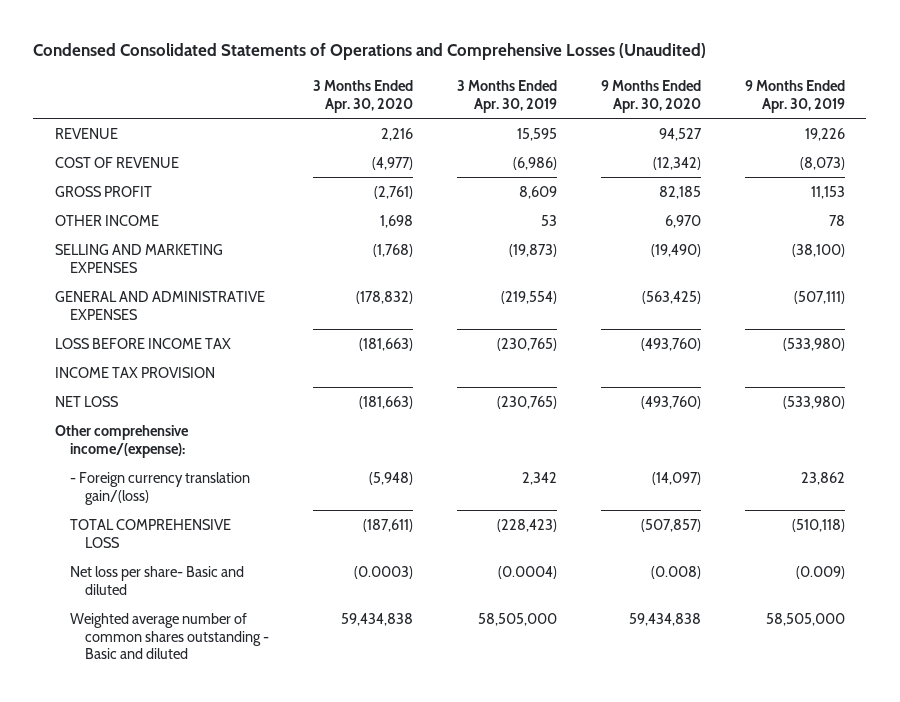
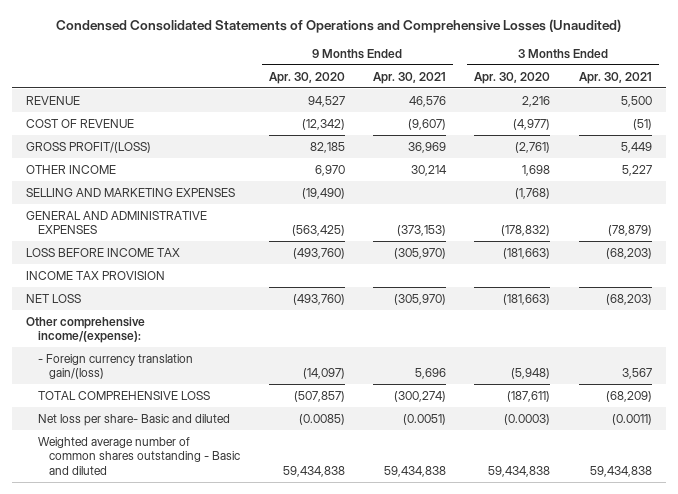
[456,79,557,113] 3 Months Ended Apr. 30, 2019 -> none
[744,79,845,113] 9 Months Ended Apr. 30, 2019 -> none
none -> [373,71,447,84] Apr. 30, 2021
none -> [578,71,652,84] Apr. 30, 2021
[55,185,153,197] GROSS PROFIT -> [26,141,152,153] GROSS PROFIT/(LOSS)
[650,565,701,579] (0.008) -> [298,413,345,425] (0.0085)

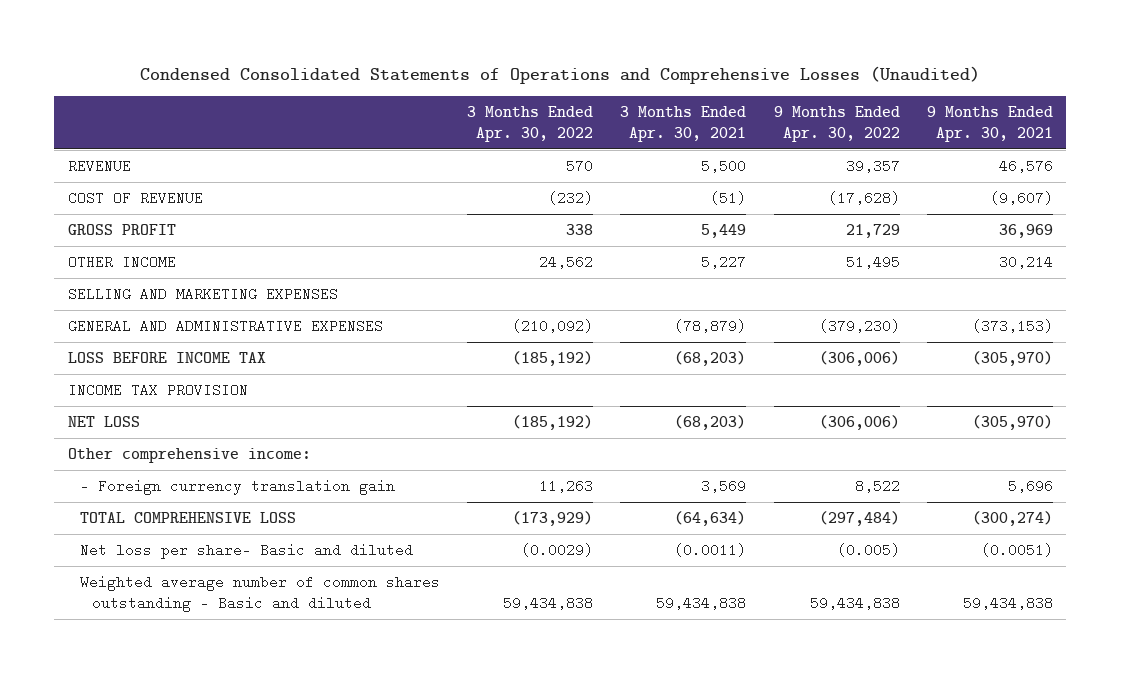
[268,71,345,84] Apr. 30, 2020 -> none
[474,71,551,84] Apr. 30, 2020 -> none
none -> [467,106,594,142] 3 Months Ended Apr. 30, 2022
none -> [773,106,900,142] 9 Months Ended Apr. 30, 2022
[26,141,152,153] GROSS PROFIT/(LOSS) -> [67,224,176,236] GROSS PROFIT
[26,316,146,344] Other comprehensive income/(expense): -> [67,448,311,464] Other comprehensive income:
[37,353,193,380] - Foreign currency translation gain/(loss) -> [80,479,396,496] - Foreign currency translation gain
[621,368,652,380] 3,567 -> [701,479,747,494] 3,569
[605,390,652,402] (68,209) -> [674,511,747,527] (64,634)

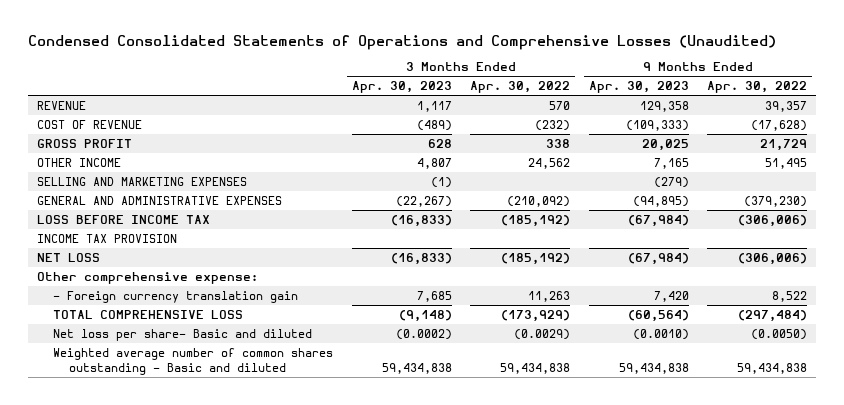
[620,106,747,142] 3 Months Ended Apr. 30, 2021 -> none
[926,106,1053,142] 9 Months Ended Apr. 30, 2021 -> none
none -> [351,81,452,94] Apr. 30, 2023
none -> [588,81,689,94] Apr. 30, 2023
[67,448,311,464] Other comprehensive income: -> [37,271,259,284] Other comprehensive expense:
[836,543,900,558] (0.005) -> [751,328,808,340] (0.0050)

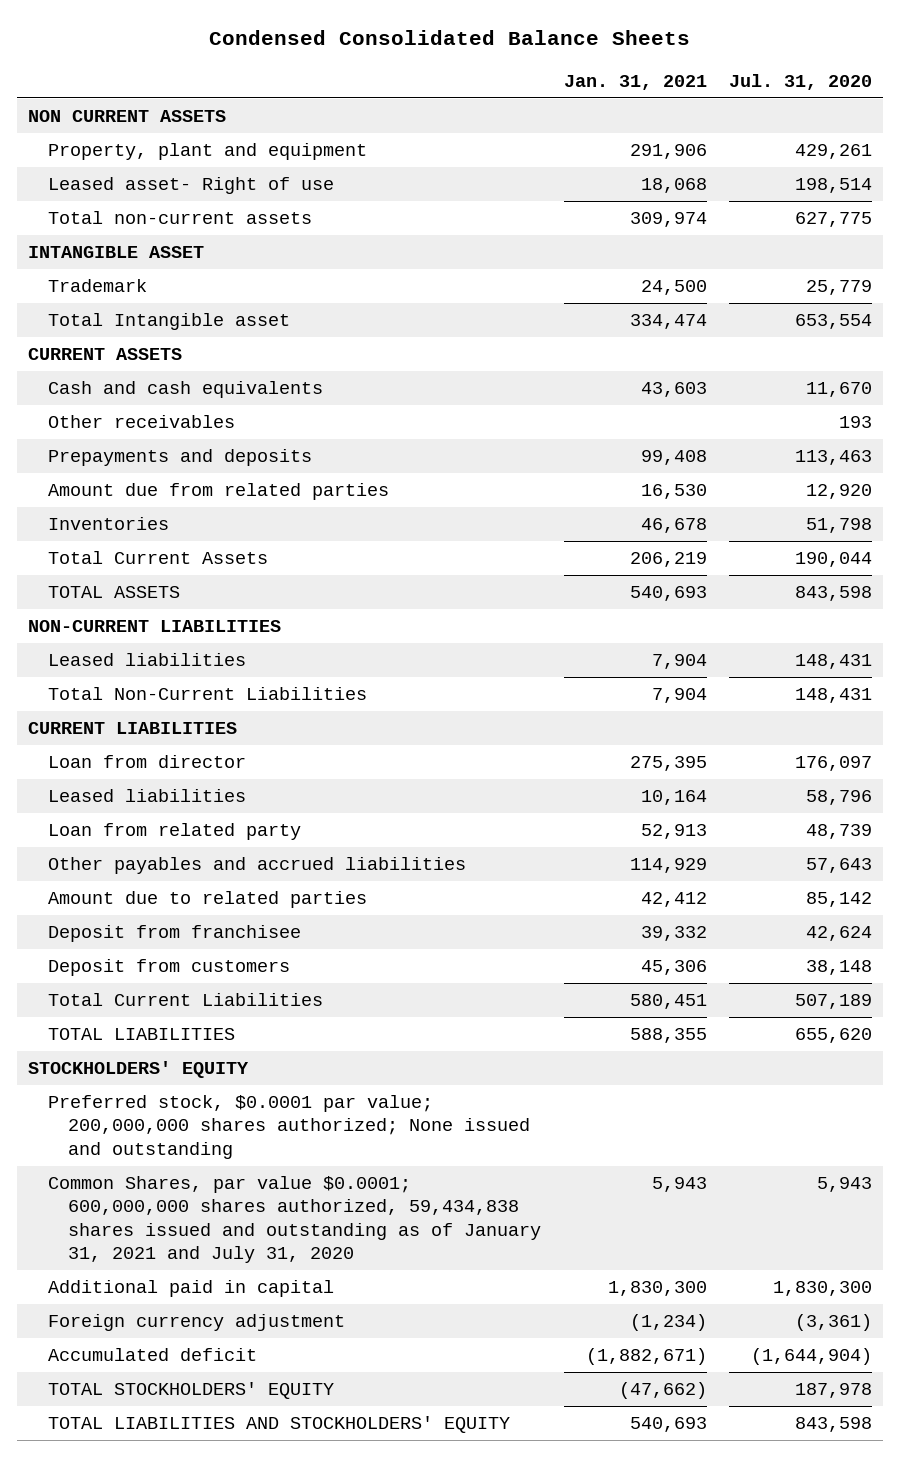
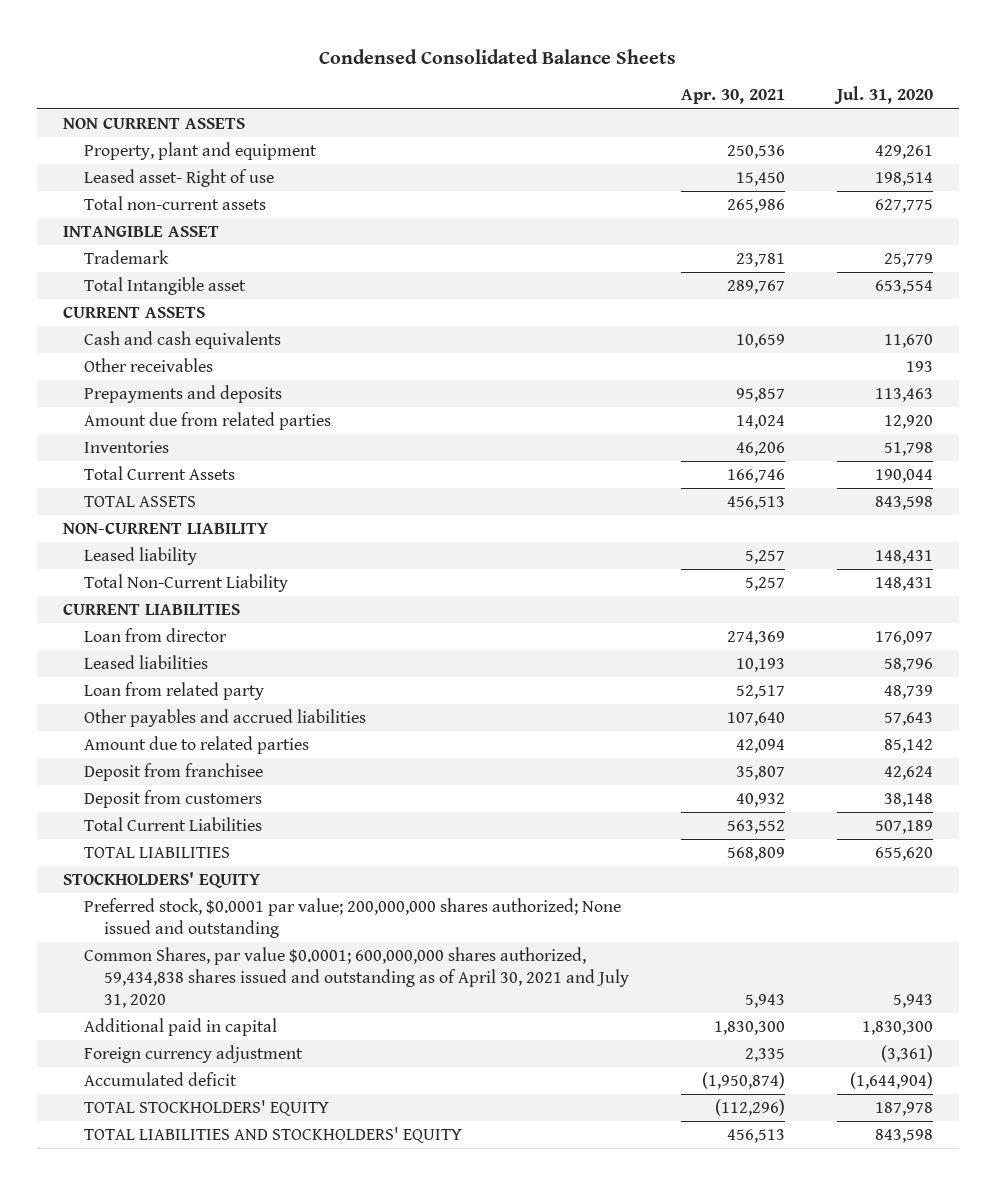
[563,74,707,90] Jan. 31, 2021 -> none
none -> [680,89,785,105] Apr. 30, 2021
[27,619,281,632] NON-CURRENT LIABILITIES -> [63,522,269,534] NON-CURRENT LIABILITY
[48,652,247,666] Leased liabilities -> [83,546,197,565] Leased liability
[48,686,368,700] Total Non-Current Liabilities -> [83,573,288,592] Total Non-Current Liability
[48,1175,542,1264] Common Shares, par value $0.0001; 600,000,000 shares authorized, 59,434,838 shares issued and outstanding as of January 31, 2021 and July 31, 2020 -> [83,946,629,1008] Common Shares, par value $0.0001; 600,000,000 shares authorized, 59,434,838 shares issued and outstanding as of April 30, 2021 and July 31, 2020

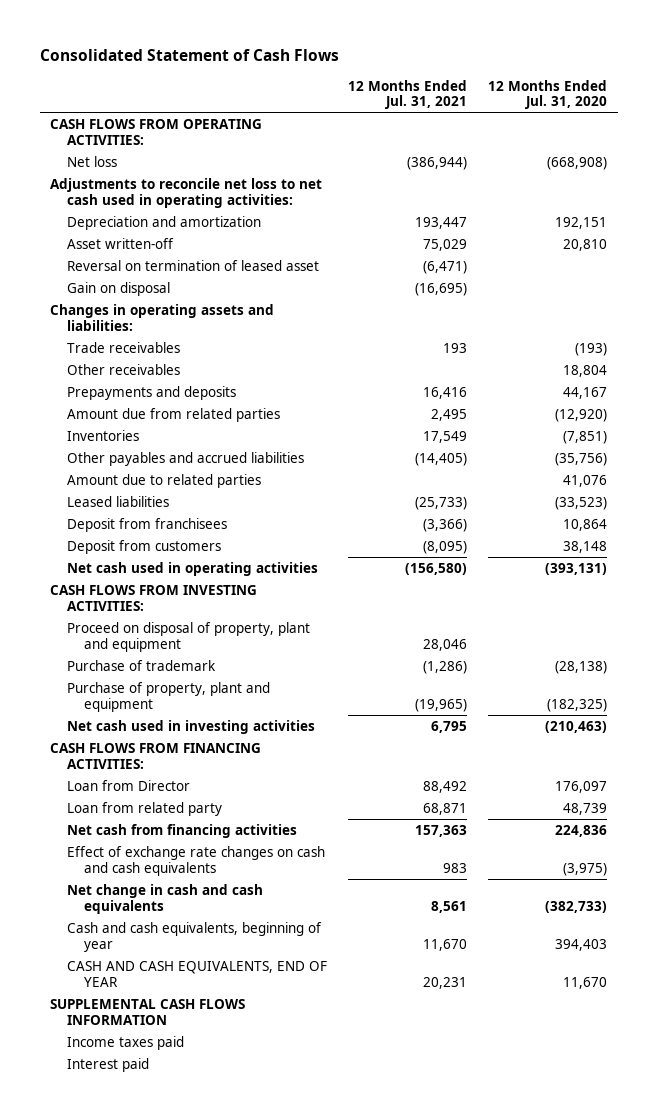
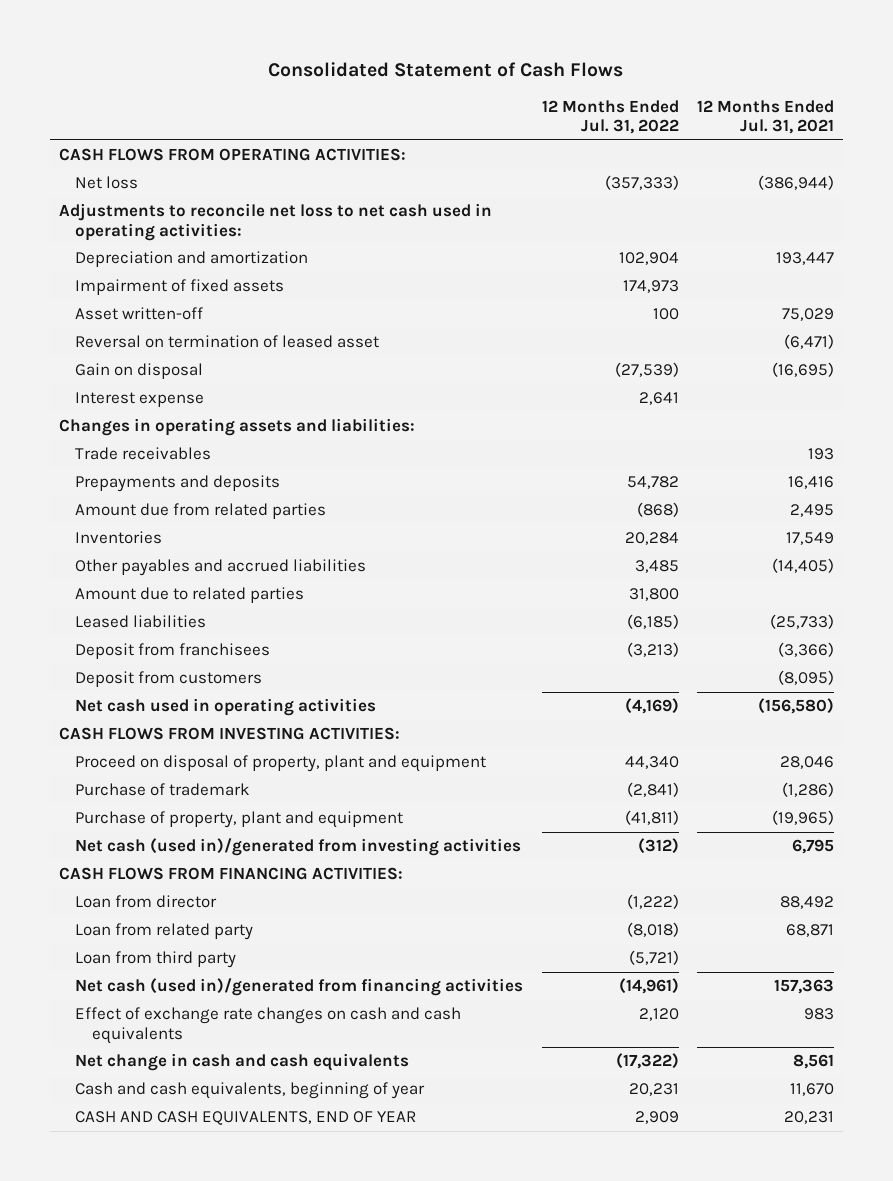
[488,79,608,110] 12 Months Ended Jul. 31, 2020 -> none
none -> [541,99,679,135] 12 Months Ended Jul. 31, 2022
none -> [75,279,285,296] Impairment of fixed assets
none -> [75,392,205,408] Interest expense
[67,363,181,375] Other receivables -> none
[67,719,316,734] Net cash used in investing activities -> [75,838,522,857] Net cash (used in)/generated from investing activities
[67,779,191,791] Loan from Director -> [75,895,218,909] Loan from director
none -> [75,951,237,969] Loan from third party
[67,823,298,838] Net cash from financing activities -> [75,978,524,997] Net cash (used in)/generated from financing activities
[50,998,246,1025] SUPPLEMENTAL CASH FLOWS INFORMATION -> none
[67,1035,185,1050] Income taxes paid -> none
[67,1057,150,1072] Interest paid -> none

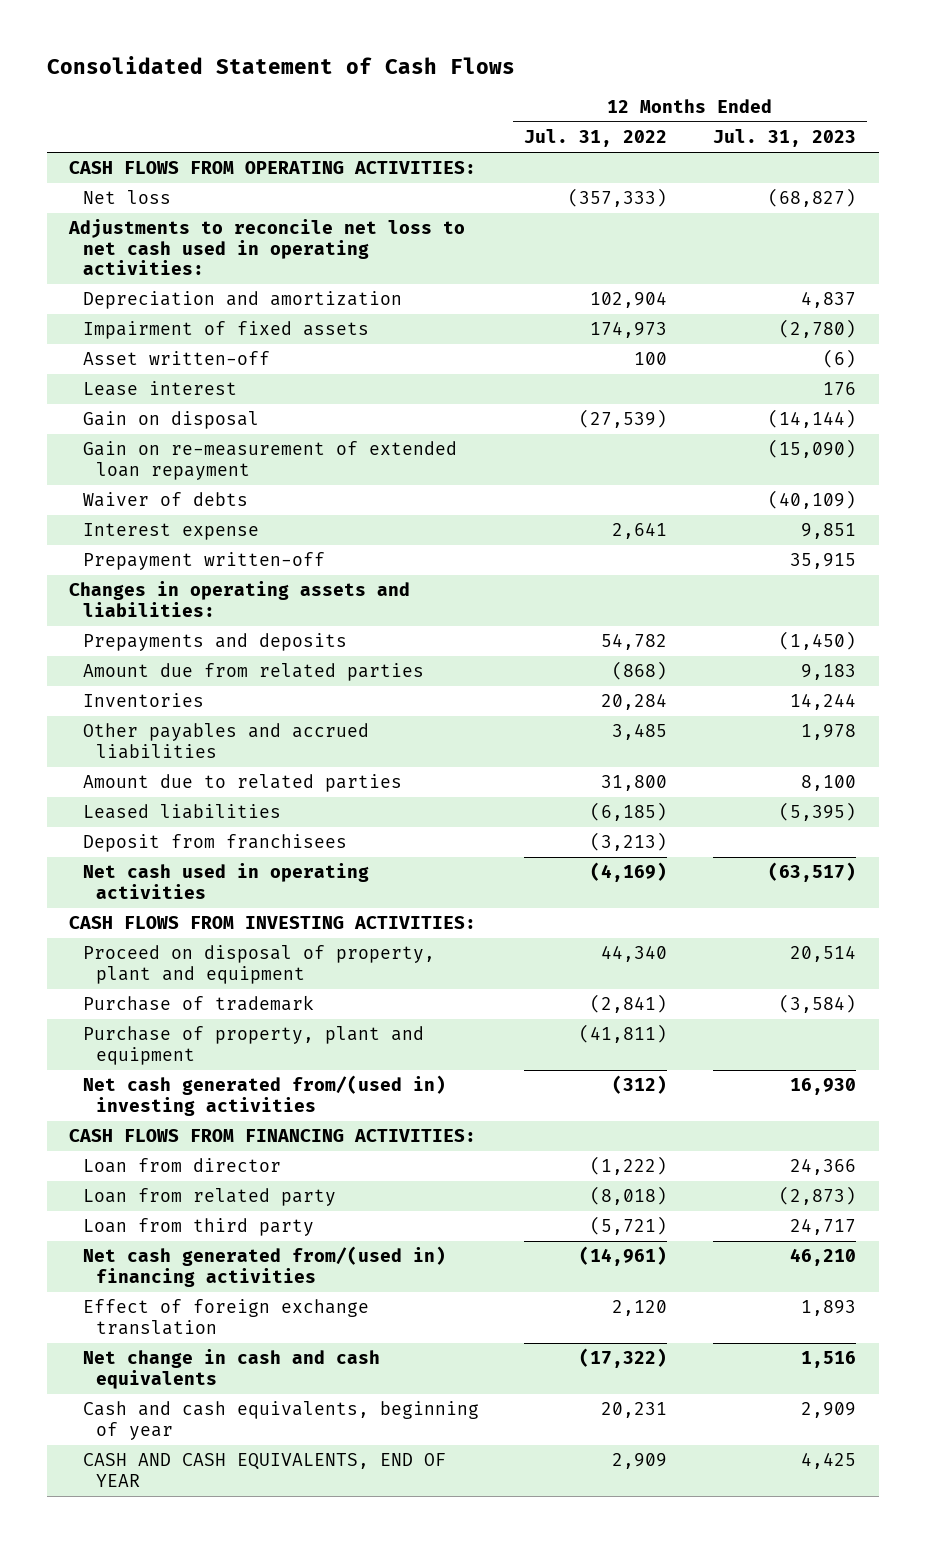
[696,99,834,135] 12 Months Ended Jul. 31, 2021 -> none
none -> [712,129,856,148] Jul. 31, 2023
[75,335,380,349] Reversal on termination of leased asset -> none
none -> [82,381,237,397] Lease interest
none -> [82,441,457,480] Gain on re-measurement of extended loan repayment
none -> [82,492,248,508] Waiver of debts
none -> [82,552,325,571] Prepayment written-off
[75,447,212,461] Trade receivables -> none
[75,671,263,688] Deposit from customers -> none
[75,838,522,857] Net cash (used in)/generated from investing activities -> [82,1075,446,1116] Net cash generated from/(used in) investing activities
[75,978,524,997] Net cash (used in)/generated from financing activities -> [82,1246,446,1287] Net cash generated from/(used in) financing activities
[75,1007,462,1044] Effect of exchange rate changes on cash and cash equivalents -> [82,1299,369,1335] Effect of foreign exchange translation

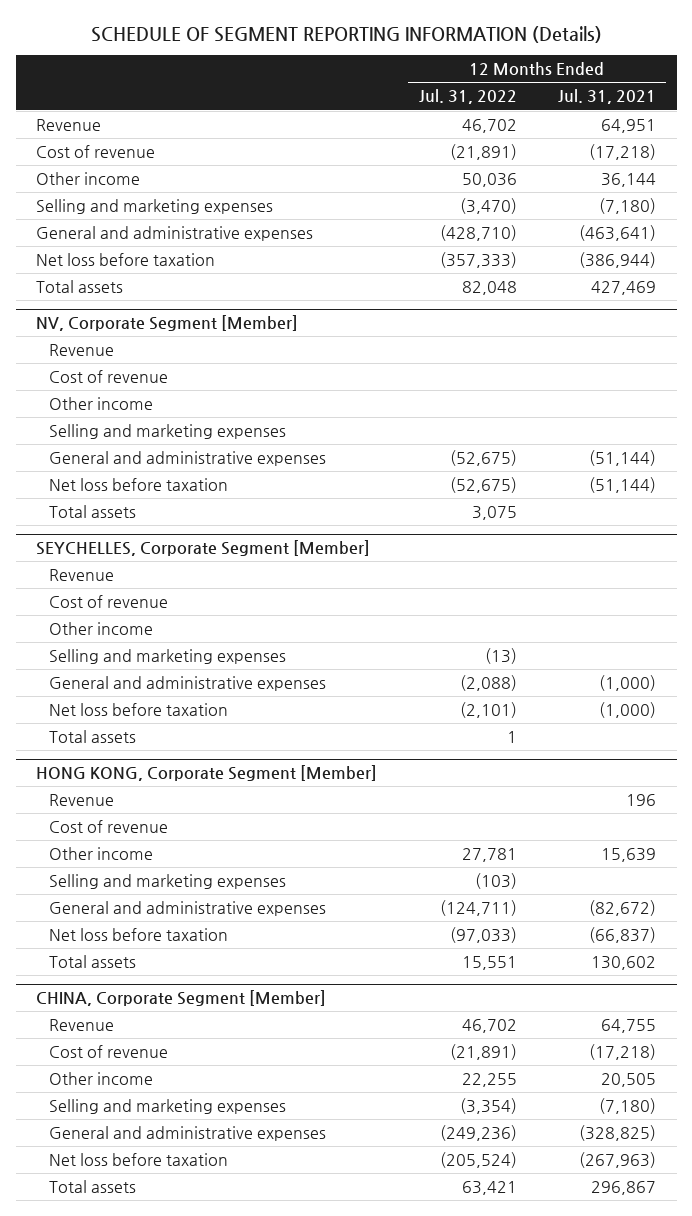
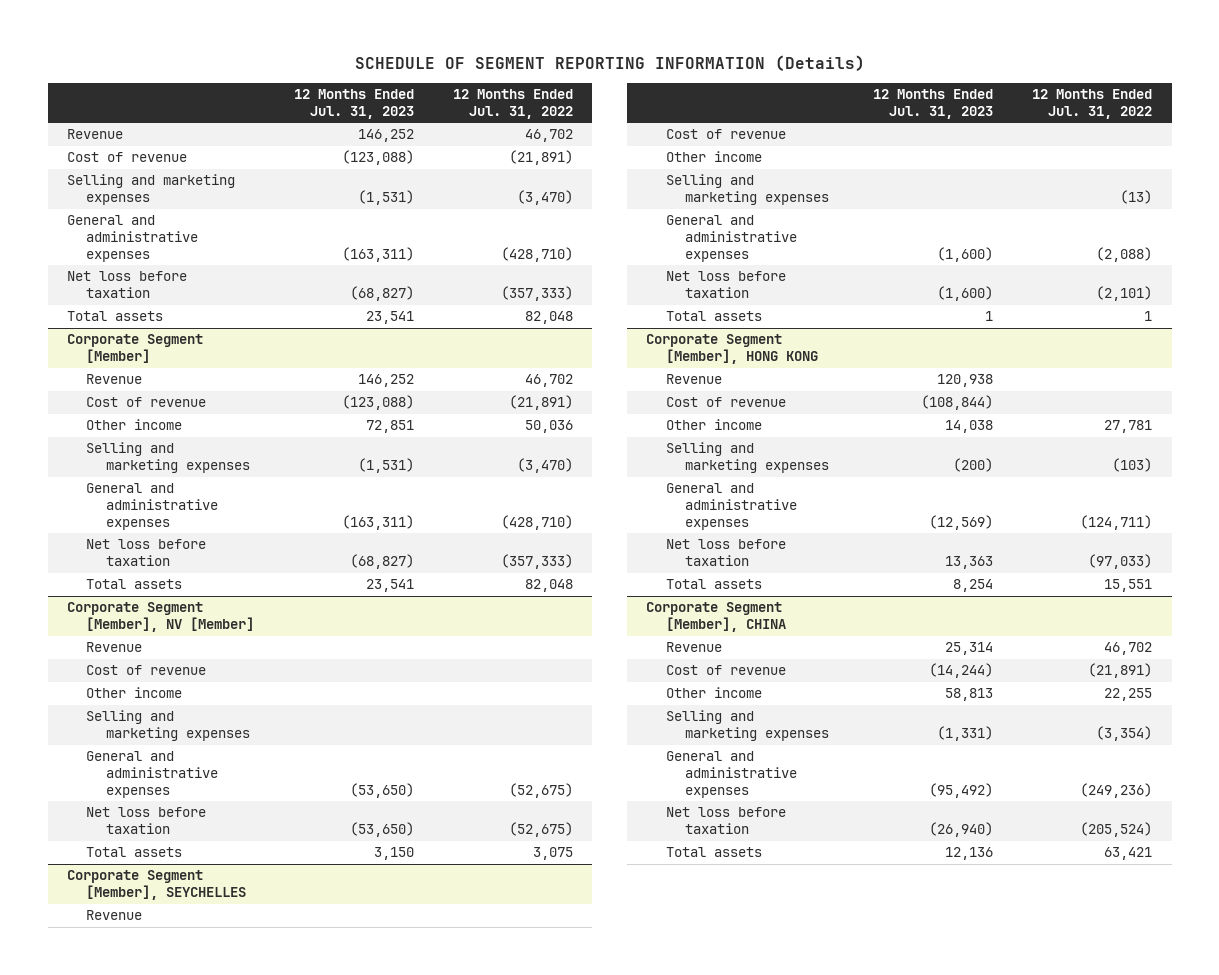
[557,89,656,105] Jul. 31, 2021 -> none
none -> [293,89,414,119] 12 Months Ended Jul. 31, 2023
none -> [67,174,236,206] Selling and marketing expenses
none -> [67,215,199,262] General and administrative expenses
none -> [67,271,188,299] Net loss before taxation
none -> [67,311,164,322] Total assets
none -> [67,334,204,364] Corporate Segment [Member]
none -> [86,374,143,385] Revenue
none -> [86,397,207,408] Cost of revenue
[36,315,299,332] NV, Corporate Segment [Member] -> [67,602,255,633] Corporate Segment [Member], NV [Member]
[36,540,371,557] SEYCHELLES, Corporate Segment [Member] -> [67,870,247,901] Corporate Segment [Member], SEYCHELLES
[36,765,378,782] HONG KONG, Corporate Segment [Member] -> [646,334,818,365] Corporate Segment [Member], HONG KONG
[36,990,327,1007] CHINA, Corporate Segment [Member] -> [646,602,786,633] Corporate Segment [Member], CHINA

